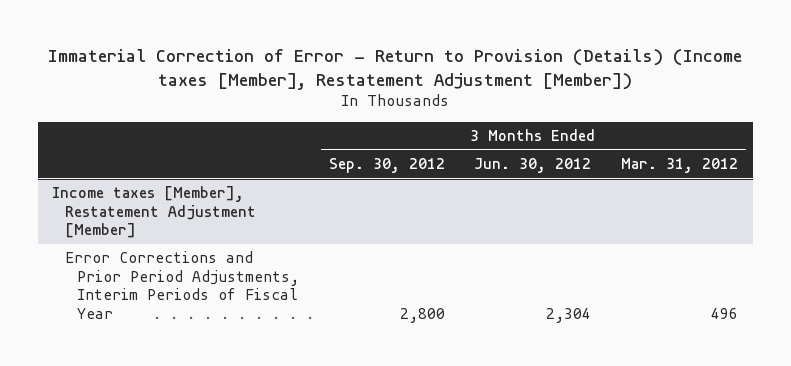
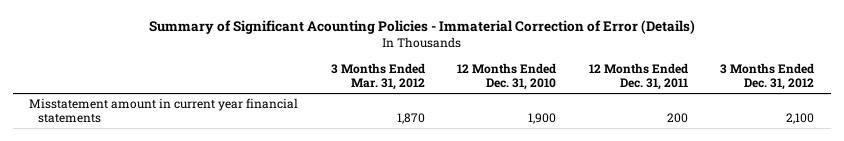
[48,48,743,90] Immaterial Correction of Error - Return to Provision (Details) (Income taxes [Member], Restatement Adjustment [Member]) -> [148,20,695,35] Summary of Significant Acounting Policies - Immaterial Correction of Error (Details)
[328,157,445,173] Sep. 30, 2012 -> none
[474,157,592,173] Jun. 30, 2012 -> none
none -> [457,63,557,91] 12 Months Ended Dec. 31, 2010
none -> [588,63,688,91] 12 Months Ended Dec. 31, 2011
none -> [720,63,815,91] 3 Months Ended Dec. 31, 2012
[52,186,256,239] Income taxes [Member], Restatement Adjustment [Member] -> none
[64,251,299,320] Error Corrections and Prior Period Adjustments, Interim Periods of Fiscal Year -> none
none -> [29,98,299,124] Misstatement amount in current year financial statements

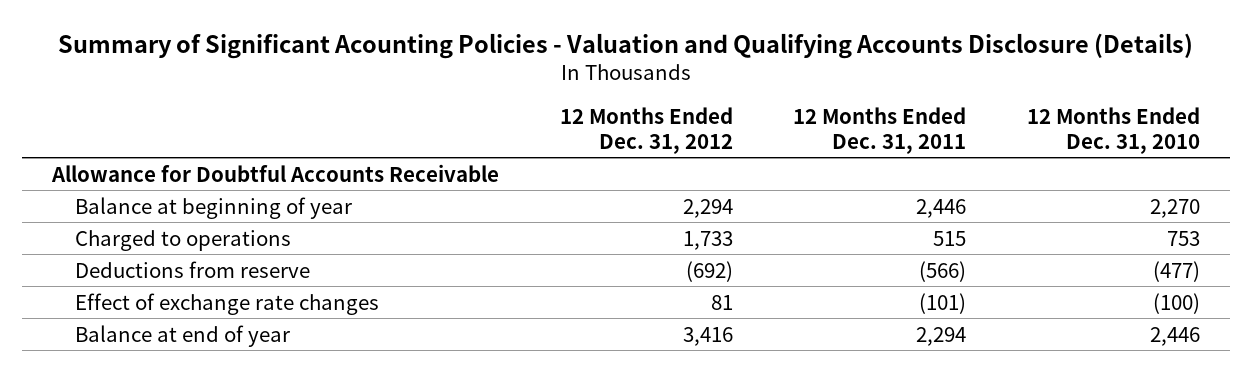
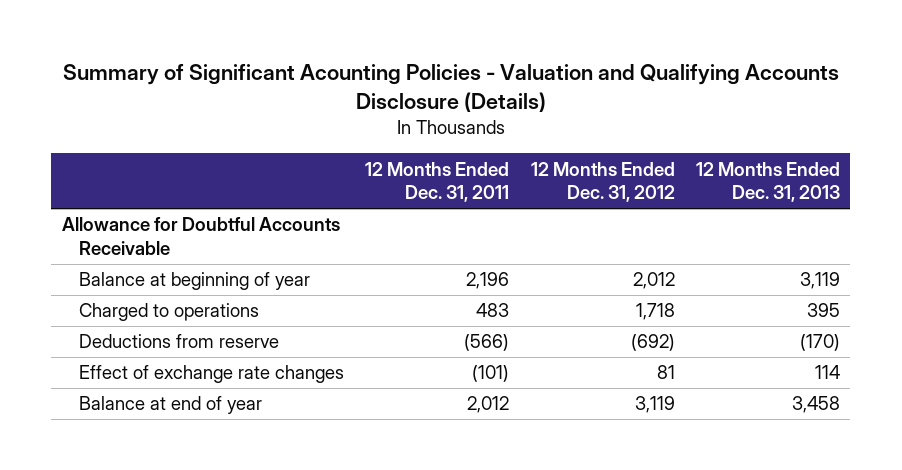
[1027,107,1201,154] 12 Months Ended Dec. 31, 2010 -> none
none -> [695,161,840,203] 12 Months Ended Dec. 31, 2013
[682,198,733,218] 2,294 -> [632,272,675,290] 2,012
[916,198,967,218] 2,446 -> [466,272,510,290] 2,196
[682,230,733,250] 1,733 -> [635,303,675,321] 1,718
[933,230,967,246] 515 -> [476,303,510,318] 483
[682,326,733,346] 3,416 -> [634,396,675,414] 3,119
[916,326,967,346] 2,294 -> [467,396,510,414] 2,012

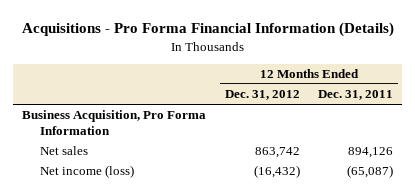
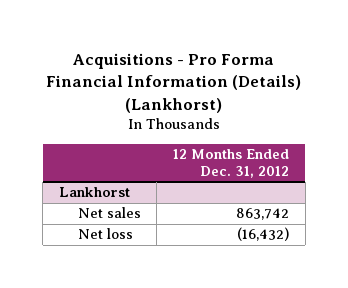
[21,22,394,38] Acquisitions - Pro Forma Financial Information (Details) -> [46,53,302,113] Acquisitions - Pro Forma Financial Information (Details) (Lankhorst)
[318,90,394,101] Dec. 31, 2011 -> none
[22,110,207,136] Business Acquisition, Pro Forma Information -> none
none -> [58,187,130,198] Lankhorst
[39,165,134,179] Net income (loss) -> [77,228,133,240] Net loss

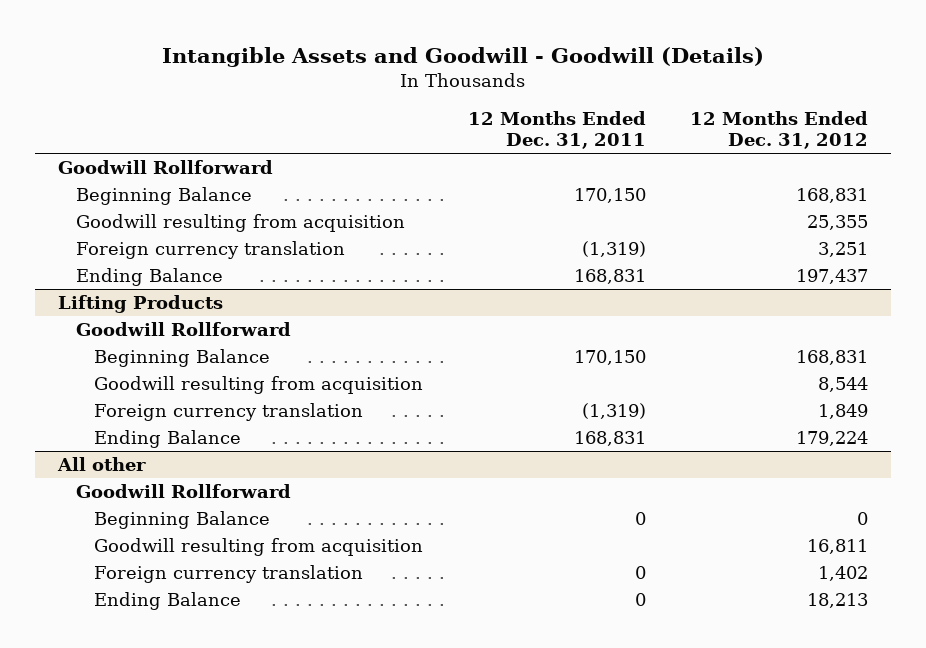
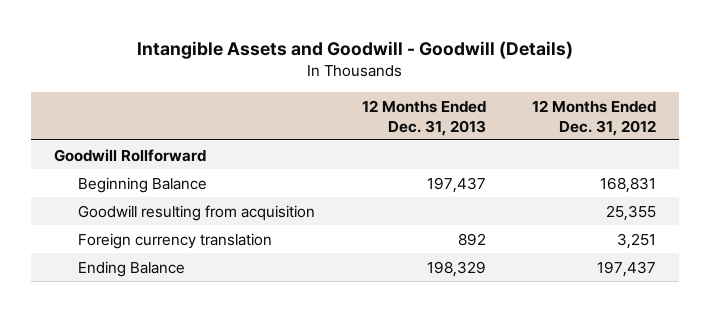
[467,111,646,150] 12 Months Ended Dec. 31, 2011 -> none
none -> [361,99,486,136] 12 Months Ended Dec. 31, 2013
[57,295,223,314] Lifting Products -> none
[75,322,291,337] Goodwill Rollforward -> none
[93,349,270,368] Beginning Balance -> none
[93,376,423,395] Goodwill resulting from acquisition -> none
[93,403,363,422] Foreign currency translation -> none
[93,430,241,449] Ending Balance -> none
[56,457,146,472] All other -> none
[75,484,291,499] Goodwill Rollforward -> none
[93,511,270,530] Beginning Balance -> none
[93,538,423,557] Goodwill resulting from acquisition -> none
[93,565,363,584] Foreign currency translation -> none
[93,592,241,611] Ending Balance -> none

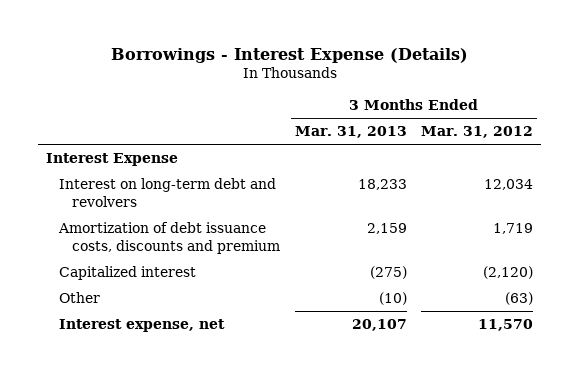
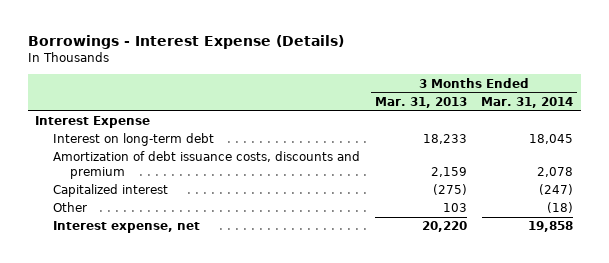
[421,126,534,139] Mar. 31, 2012 -> none
none -> [481,96,574,108] Mar. 31, 2014
[58,178,276,207] Interest on long-term debt and revolvers -> [52,133,214,147] Interest on long-term debt
[378,292,407,306] (10) -> [442,203,467,213] 103
[351,319,407,332] 20,107 -> [421,221,467,233] 20,220

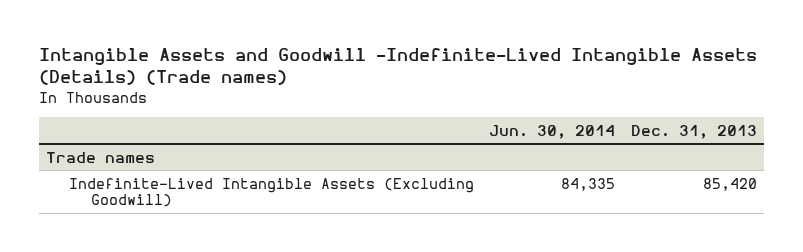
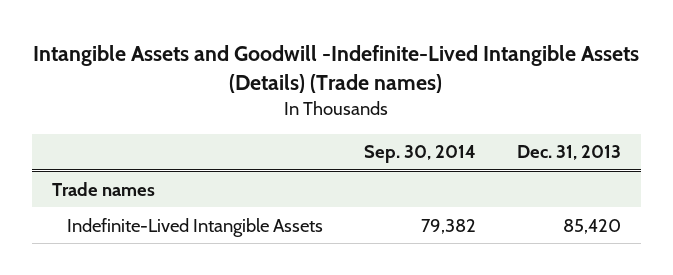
[489,124,616,139] Jun. 30, 2014 -> none
none -> [363,145,476,164] Sep. 30, 2014
[68,177,474,208] Indefinite-Lived Intangible Assets (Excluding Goodwill) -> [67,217,324,237] Indefinite-Lived Intangible Assets

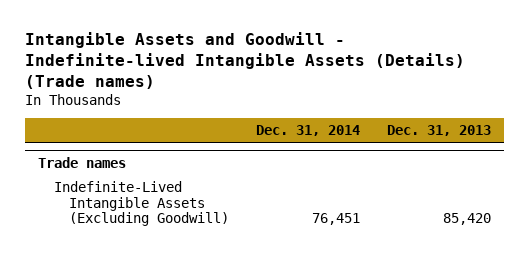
[33,44,640,93] Intangible Assets and Goodwill -Indefinite-Lived Intangible Assets (Details) (Trade names) -> [24,32,465,89] Intangible Assets and Goodwill - Indefinite-lived Intangible Assets (Details) (Trade names)
[363,145,476,164] Sep. 30, 2014 -> none
none -> [256,125,361,137] Dec. 31, 2014
[67,217,324,237] Indefinite-Lived Intangible Assets -> [53,180,230,227] Indefinite-Lived Intangible Assets (Excluding Goodwill)

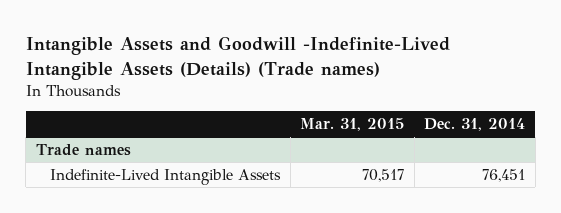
[24,32,465,89] Intangible Assets and Goodwill - Indefinite-lived Intangible Assets (Details) (Trade names) -> [25,36,450,80] Intangible Assets and Goodwill -Indefinite-Lived Intangible Assets (Details) (Trade names)
[386,125,491,137] Dec. 31, 2013 -> none
none -> [300,118,405,132] Mar. 31, 2015
[53,180,230,227] Indefinite-Lived Intangible Assets (Excluding Goodwill) -> [50,168,282,185] Indefinite-Lived Intangible Assets

